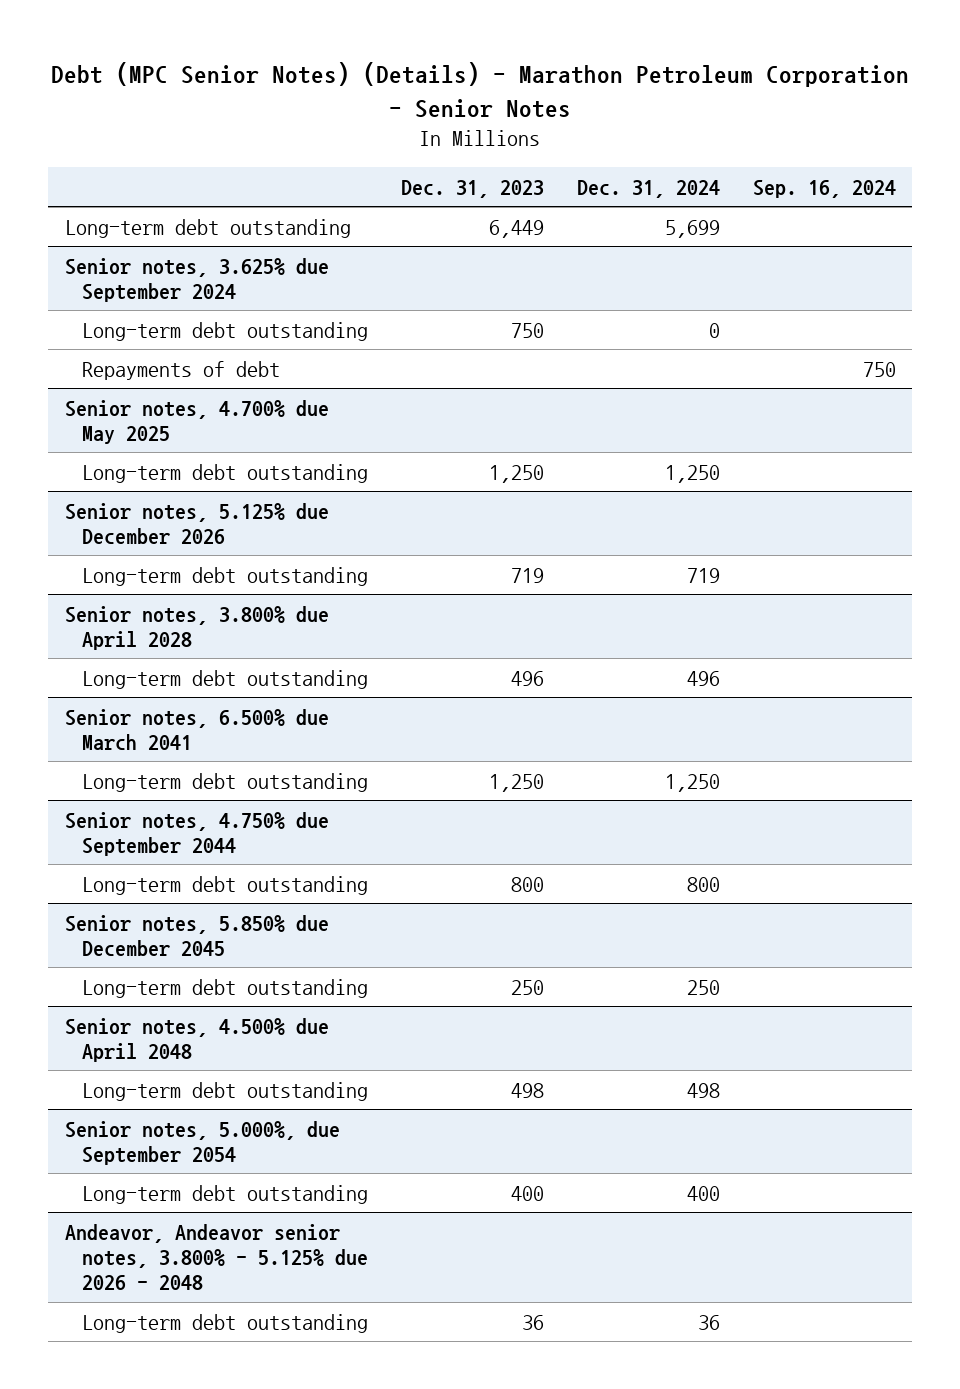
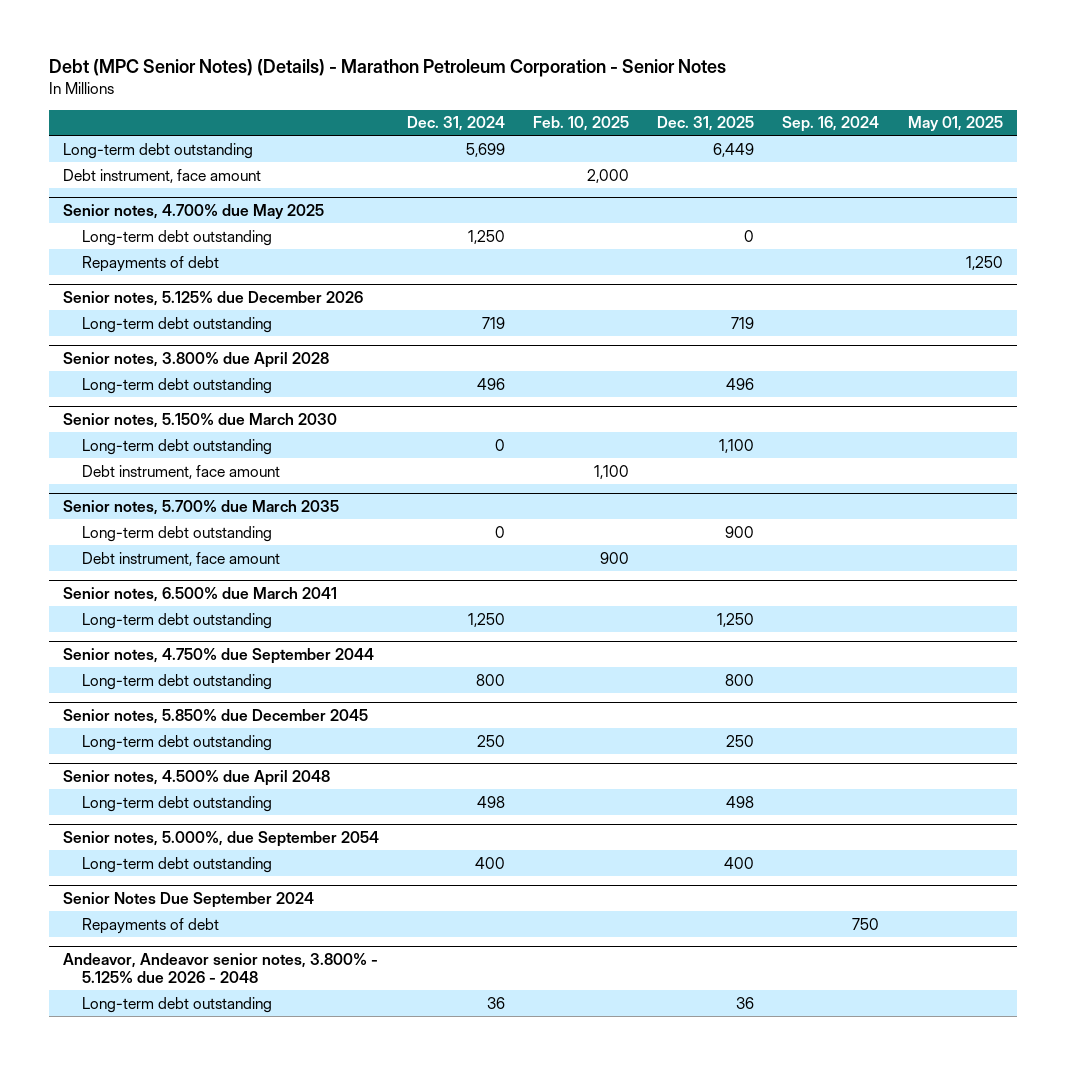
[400,179,544,198] Dec. 31, 2023 -> none
none -> [533,116,630,132] Feb. 10, 2025
none -> [657,116,755,132] Dec. 31, 2025
none -> [907,116,1003,132] May 01, 2025
[64,257,329,302] Senior notes, 3.625% due September 2024 -> none
[81,321,368,341] Long-term debt outstanding -> none
[81,360,280,380] Repayments of debt -> none
none -> [62,168,261,183] Debt instrument, face amount
none -> [81,255,219,272] Repayments of debt
none -> [62,412,337,428] Senior notes, 5.150% due March 2030
none -> [81,438,272,455] Long-term debt outstanding
none -> [81,464,280,479] Debt instrument, face amount
none -> [62,499,339,515] Senior notes, 5.700% due March 2035
none -> [81,525,272,542] Long-term debt outstanding
none -> [81,551,280,566] Debt instrument, face amount
none -> [62,891,314,908] Senior Notes Due September 2024
none -> [81,917,219,934] Repayments of debt

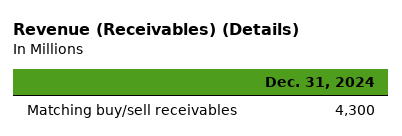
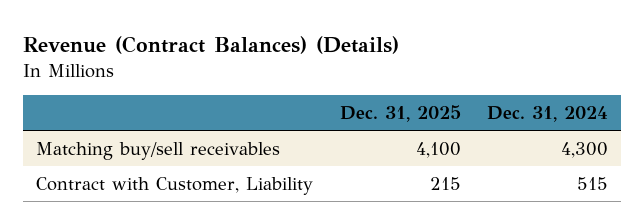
[13,23,300,38] Revenue (Receivables) (Details) -> [22,35,399,54] Revenue (Contract Balances) (Details)
none -> [339,105,461,123] Dec. 31, 2025
none -> [36,176,314,195] Contract with Customer, Liability

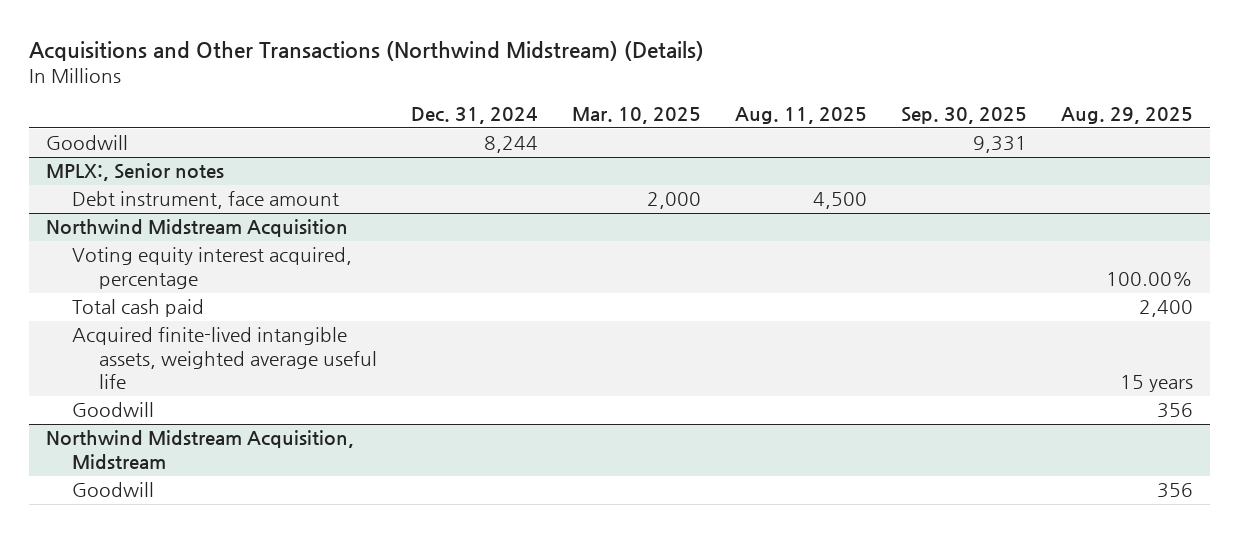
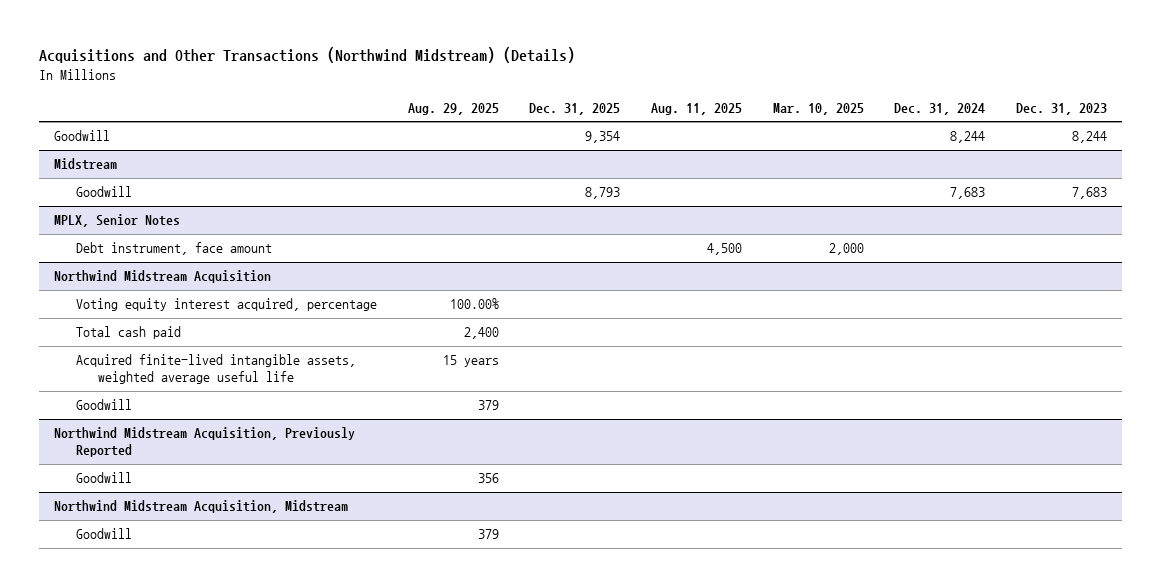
[901,107,1028,125] Sep. 30, 2025 -> none
none -> [529,102,621,115] Dec. 31, 2025
none -> [1015,102,1107,115] Dec. 31, 2023
none -> [53,158,117,171] Midstream
none -> [75,186,132,198] Goodwill
[45,163,224,182] MPLX:, Senior notes -> [53,214,180,228] MPLX, Senior Notes
none -> [75,399,132,411] Goodwill
none -> [53,427,355,458] Northwind Midstream Acquisition, Previously Reported
[1157,483,1194,499] 356 -> [477,529,499,540] 379

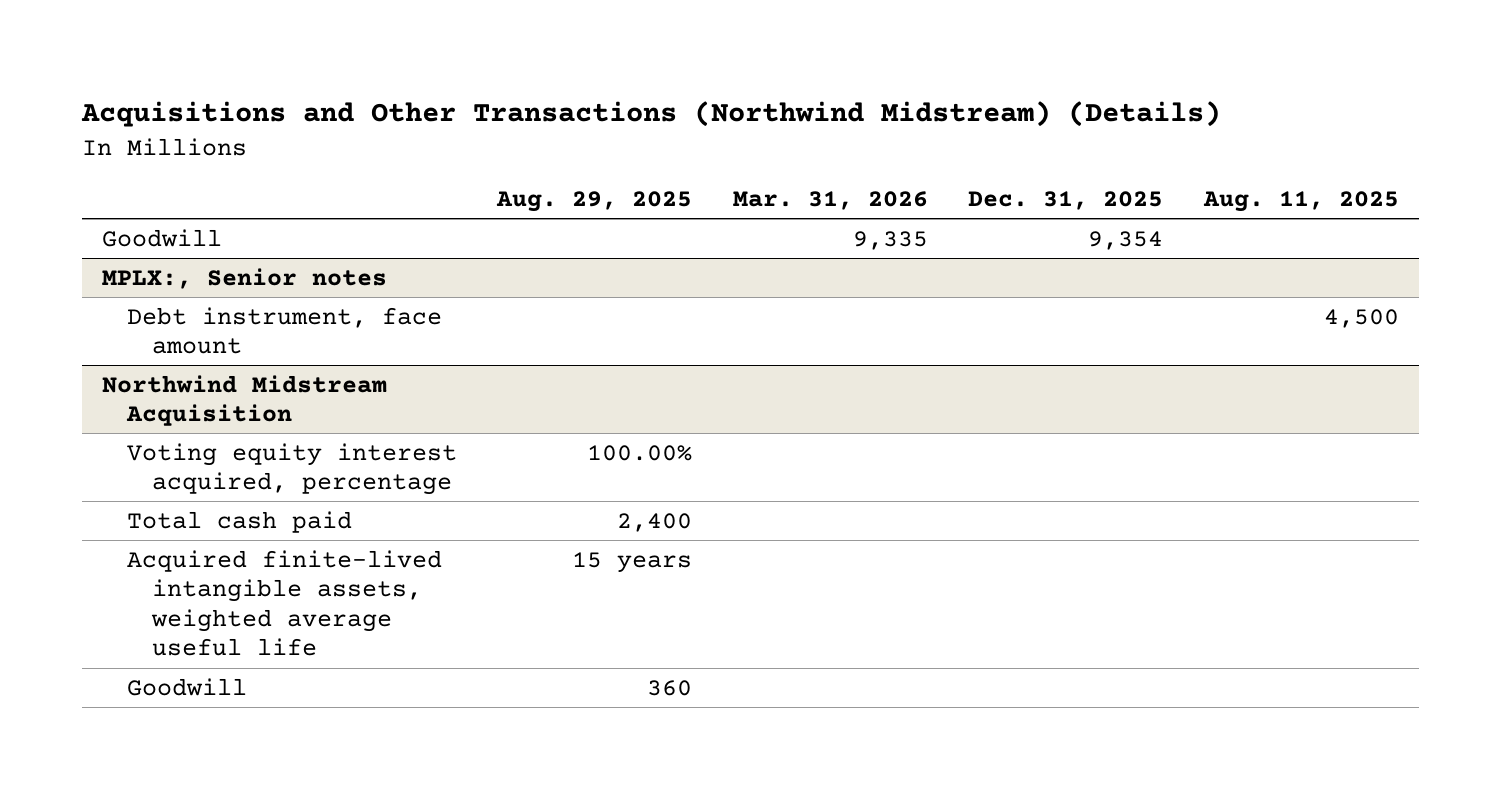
[772,102,864,115] Mar. 10, 2025 -> none
[894,102,986,115] Dec. 31, 2024 -> none
[1015,102,1107,115] Dec. 31, 2023 -> none
none -> [732,191,928,211] Mar. 31, 2026
[53,158,117,171] Midstream -> none
[75,186,132,198] Goodwill -> none
[53,214,180,228] MPLX, Senior Notes -> [102,267,388,289] MPLX:, Senior notes
[53,427,355,458] Northwind Midstream Acquisition, Previously Reported -> none
[75,472,132,484] Goodwill -> none
[53,500,348,514] Northwind Midstream Acquisition, Midstream -> none
[75,528,132,540] Goodwill -> none
[477,400,499,411] 379 -> [647,679,693,696] 360

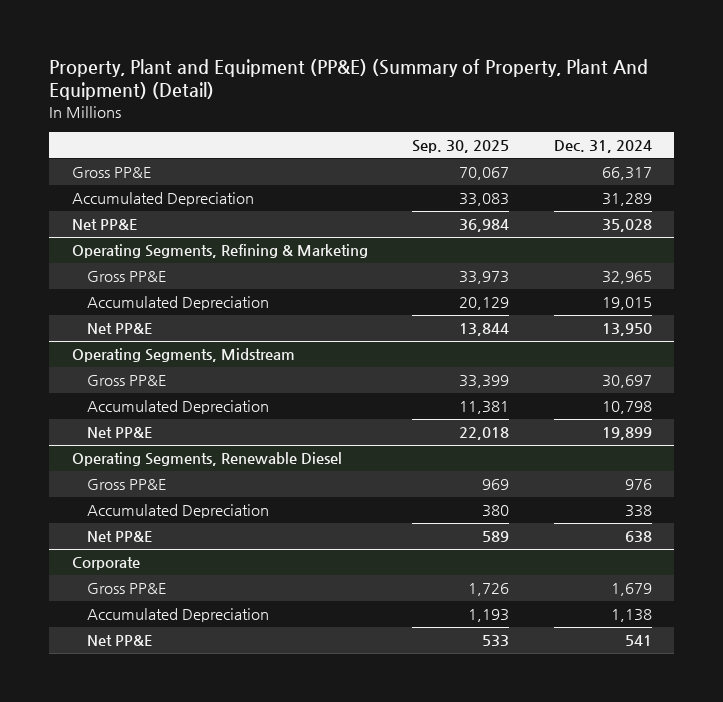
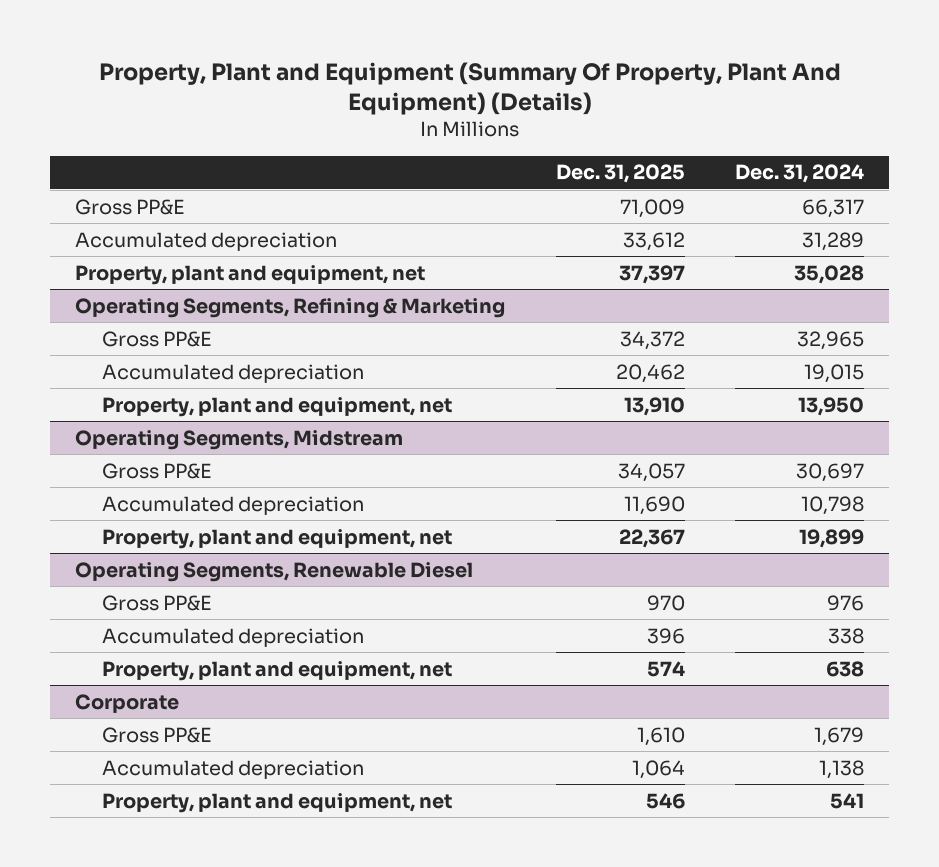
[49,58,649,101] Property, Plant and Equipment (PP&E) (Summary of Property, Plant And Equipment) (Detail) -> [98,62,841,116] Property, Plant and Equipment (Summary Of Property, Plant And Equipment) (Details)
[412,140,510,154] Sep. 30, 2025 -> none
none -> [555,164,685,184] Dec. 31, 2025
[71,192,254,207] Accumulated Depreciation -> [75,231,338,251] Accumulated depreciation
[71,219,138,231] Net PP&E -> [75,264,426,285] Property, plant and equipment, net
[86,296,269,311] Accumulated Depreciation -> [102,363,365,383] Accumulated depreciation
[86,323,153,335] Net PP&E -> [102,396,453,417] Property, plant and equipment, net
[86,400,269,415] Accumulated Depreciation -> [102,495,365,515] Accumulated depreciation
[86,427,153,439] Net PP&E -> [102,528,453,549] Property, plant and equipment, net
[86,504,269,519] Accumulated Depreciation -> [102,627,365,647] Accumulated depreciation
[86,531,153,543] Net PP&E -> [102,660,453,681] Property, plant and equipment, net
[86,608,269,623] Accumulated Depreciation -> [102,759,365,779] Accumulated depreciation
[86,635,153,647] Net PP&E -> [102,792,453,813] Property, plant and equipment, net

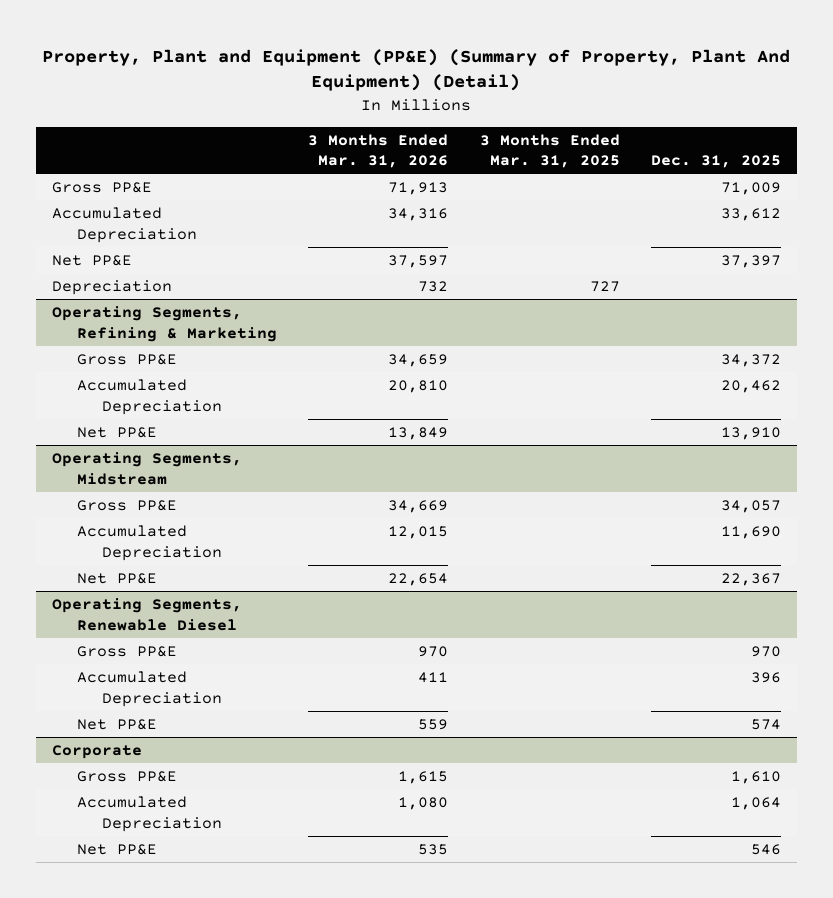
[98,62,841,116] Property, Plant and Equipment (Summary Of Property, Plant And Equipment) (Details) -> [42,48,791,92] Property, Plant and Equipment (PP&E) (Summary of Property, Plant And Equipment) (Detail)
[734,164,864,184] Dec. 31, 2024 -> none
none -> [308,133,449,169] 3 Months Ended Mar. 31, 2026
none -> [479,133,620,169] 3 Months Ended Mar. 31, 2025
[75,231,338,251] Accumulated depreciation -> [51,206,198,243] Accumulated Depreciation
[75,264,426,285] Property, plant and equipment, net -> [51,254,132,266] Net PP&E
none -> [51,279,172,295] Depreciation
[102,363,365,383] Accumulated depreciation -> [77,378,223,415] Accumulated Depreciation
[102,396,453,417] Property, plant and equipment, net -> [77,426,158,438] Net PP&E
[102,495,365,515] Accumulated depreciation -> [77,524,223,561] Accumulated Depreciation
[102,528,453,549] Property, plant and equipment, net -> [77,572,158,584] Net PP&E
[102,627,365,647] Accumulated depreciation -> [77,670,223,707] Accumulated Depreciation
[102,660,453,681] Property, plant and equipment, net -> [77,718,158,730] Net PP&E
[102,759,365,779] Accumulated depreciation -> [77,795,223,832] Accumulated Depreciation
[102,792,453,813] Property, plant and equipment, net -> [77,843,158,855] Net PP&E

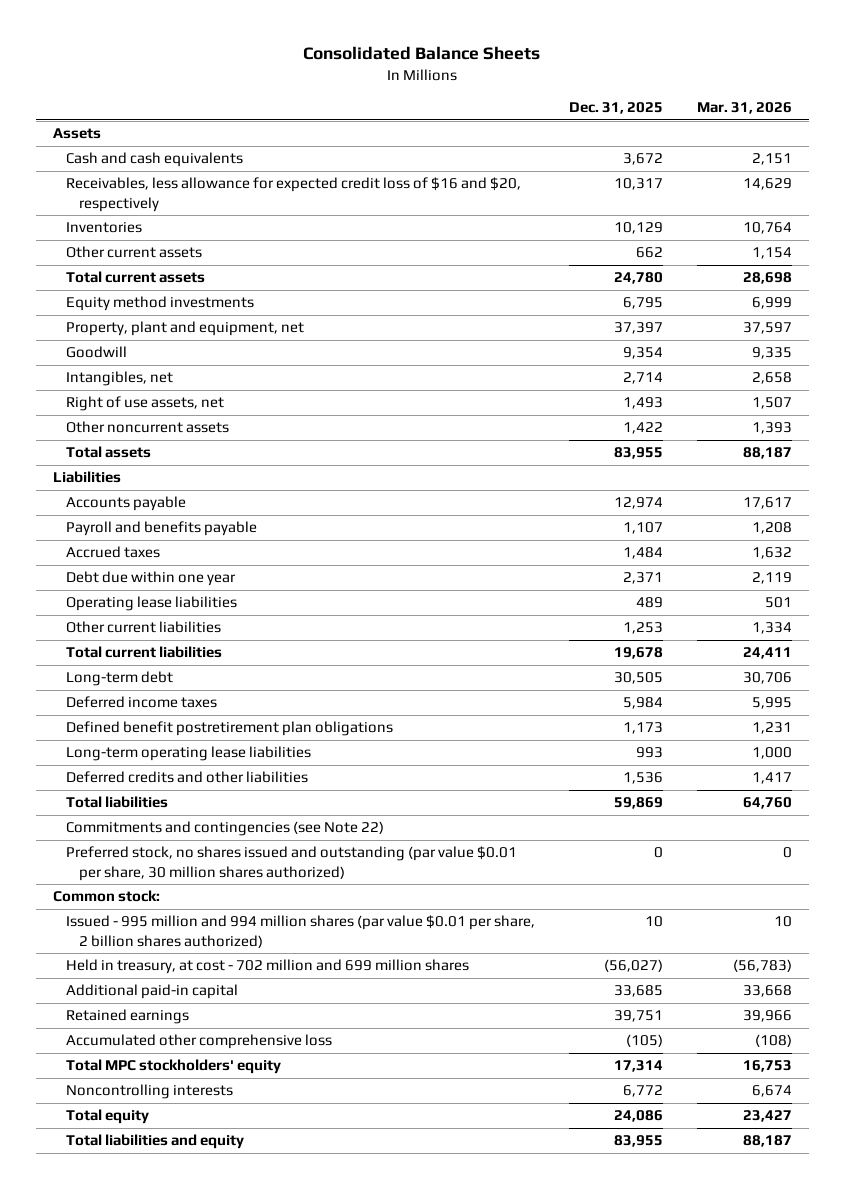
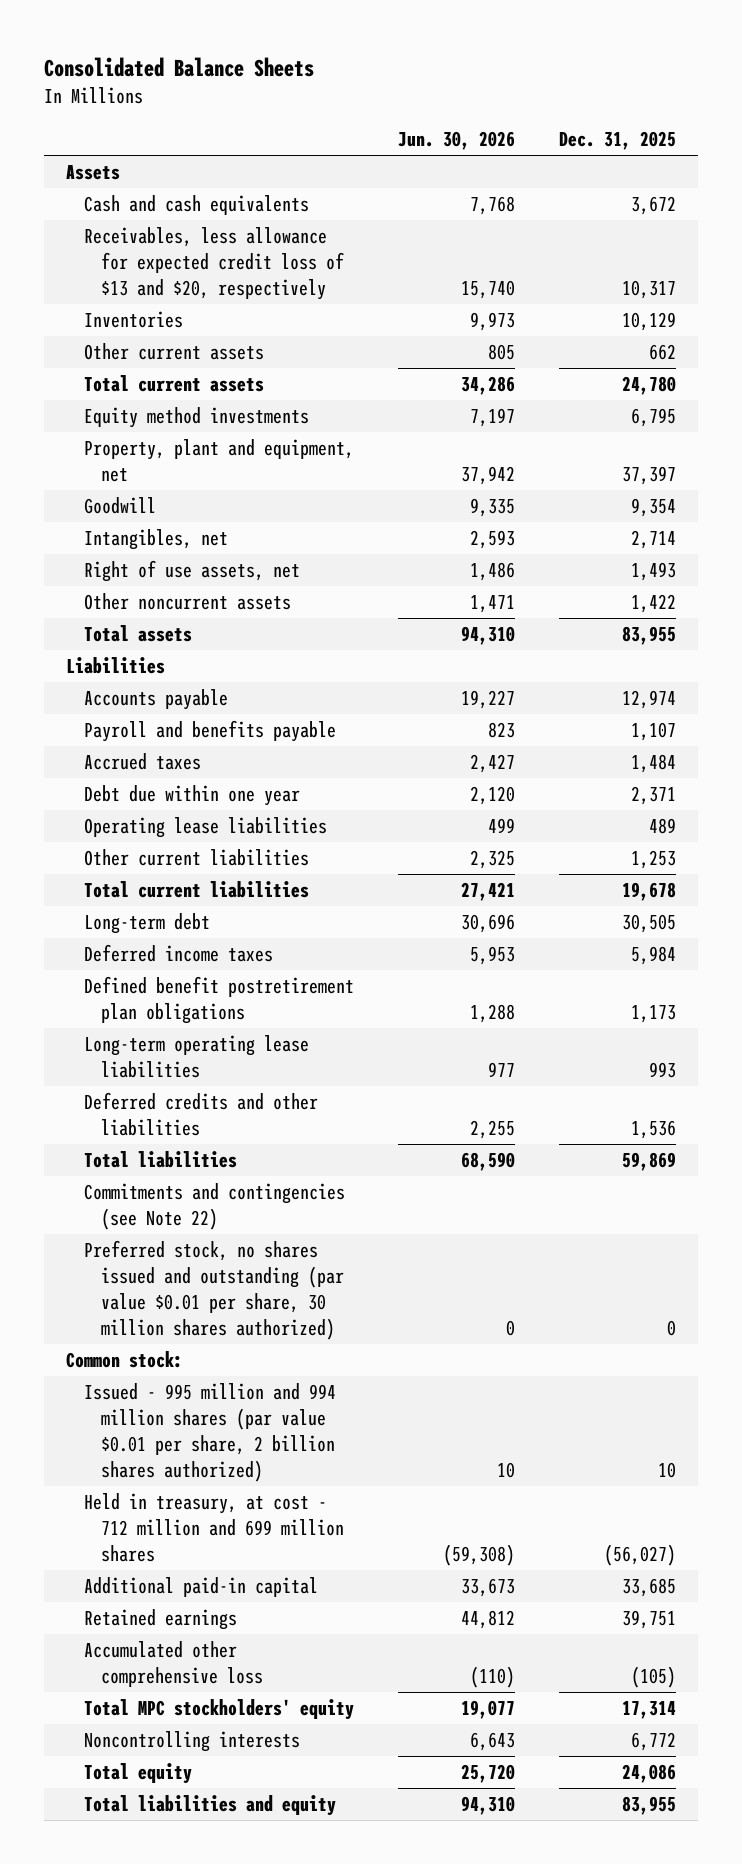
[696,102,792,115] Mar. 31, 2026 -> none
none -> [397,131,515,151] Jun. 30, 2026
[65,177,521,212] Receivables, less allowance for expected credit loss of $16 and $20, respectively -> [83,227,345,301] Receivables, less allowance for expected credit loss of $13 and $20, respectively
[65,959,469,975] Held in treasury, at cost - 702 million and 699 million shares -> [83,1493,345,1563] Held in treasury, at cost - 712 million and 699 million shares

